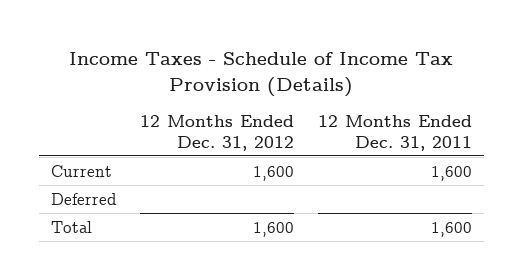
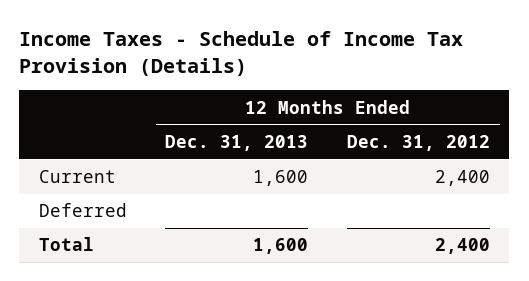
[317,115,472,151] 12 Months Ended Dec. 31, 2011 -> none
none -> [165,134,309,151] Dec. 31, 2013
[253,165,295,181] 1,600 -> [434,170,490,187] 2,400
[253,221,295,237] 1,600 -> [434,238,490,255] 2,400

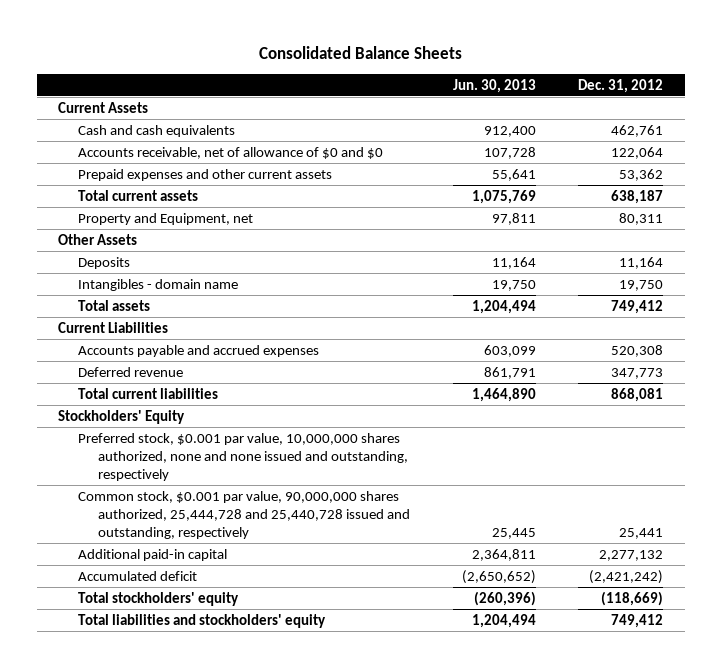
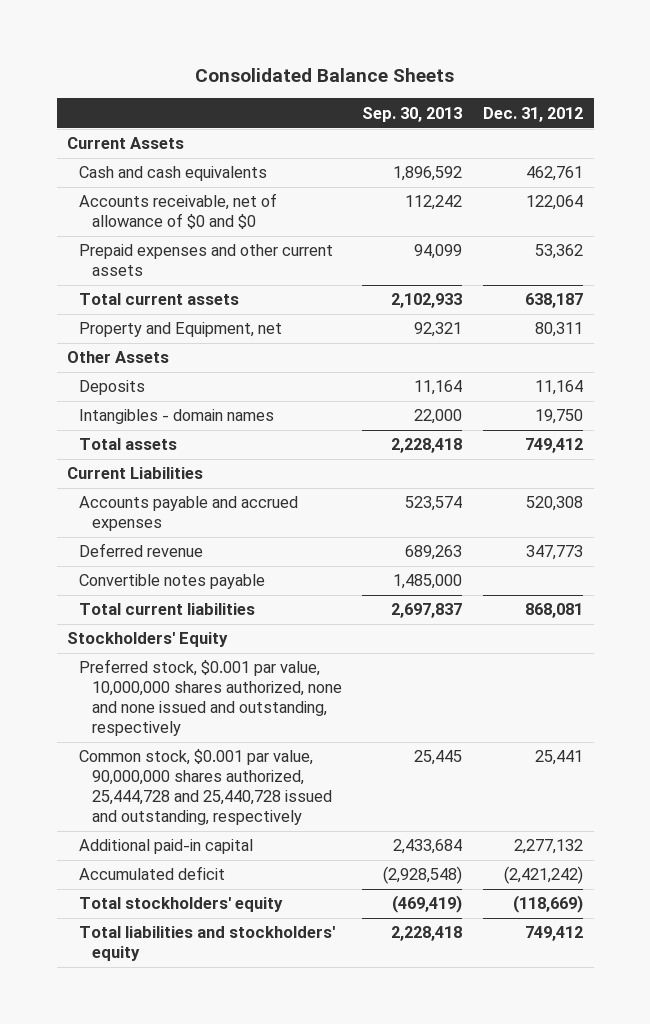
[452,78,536,93] Jun. 30, 2013 -> none
none -> [362,106,463,122] Sep. 30, 2013
[78,278,239,291] Intangibles - domain name -> [79,409,275,425] Intangibles - domain names
none -> [79,574,266,590] Convertible notes payable

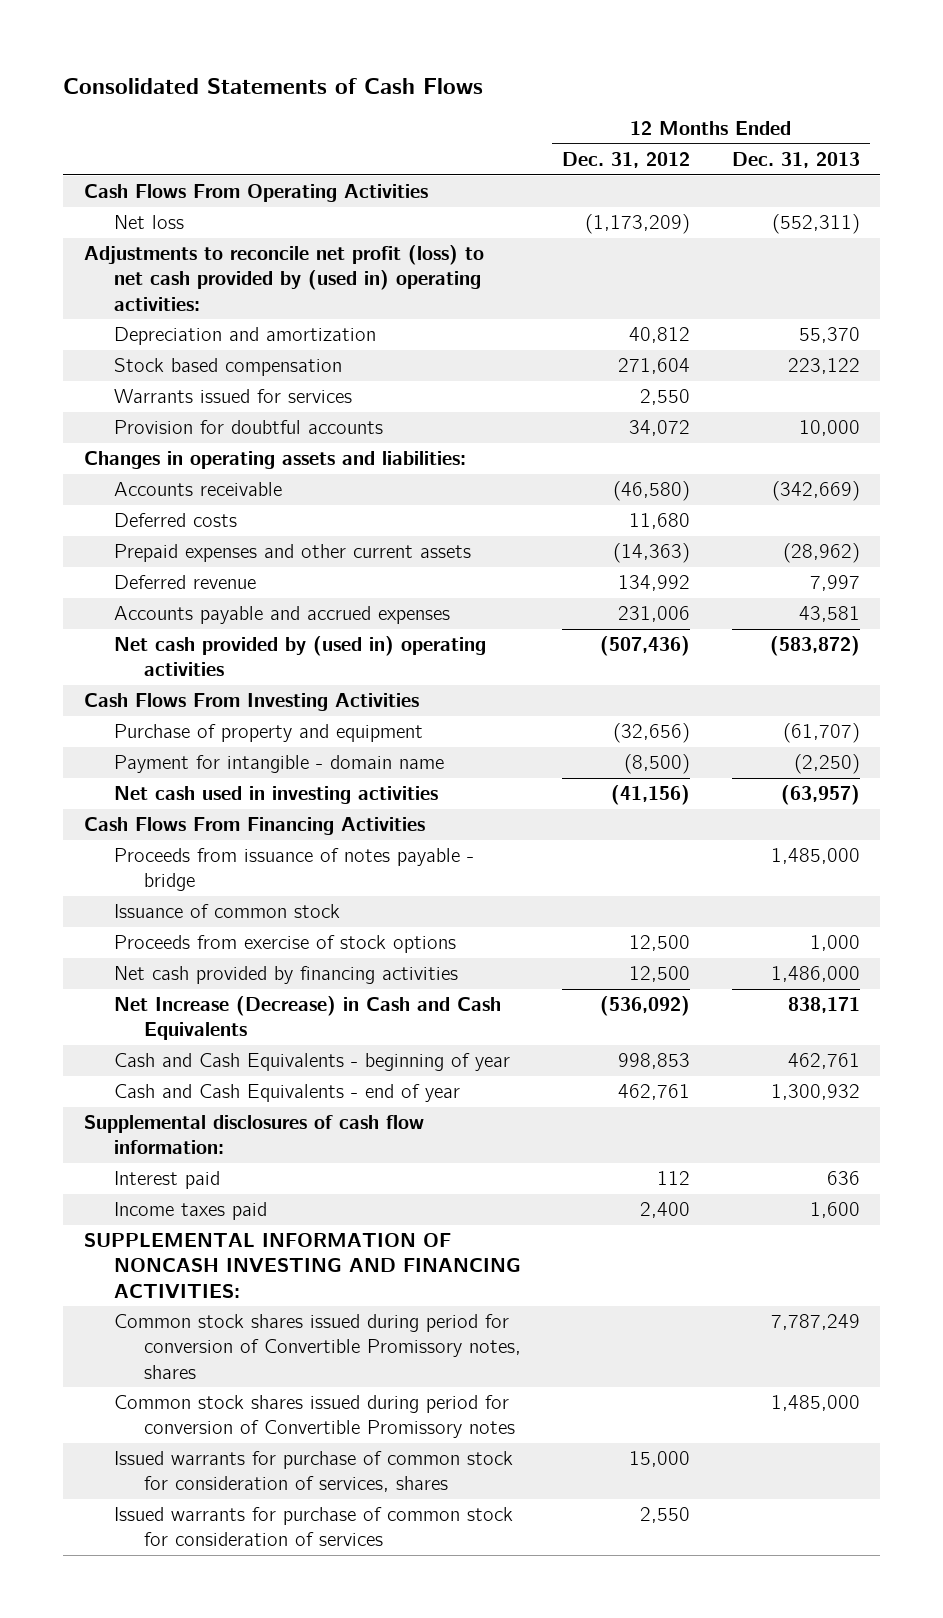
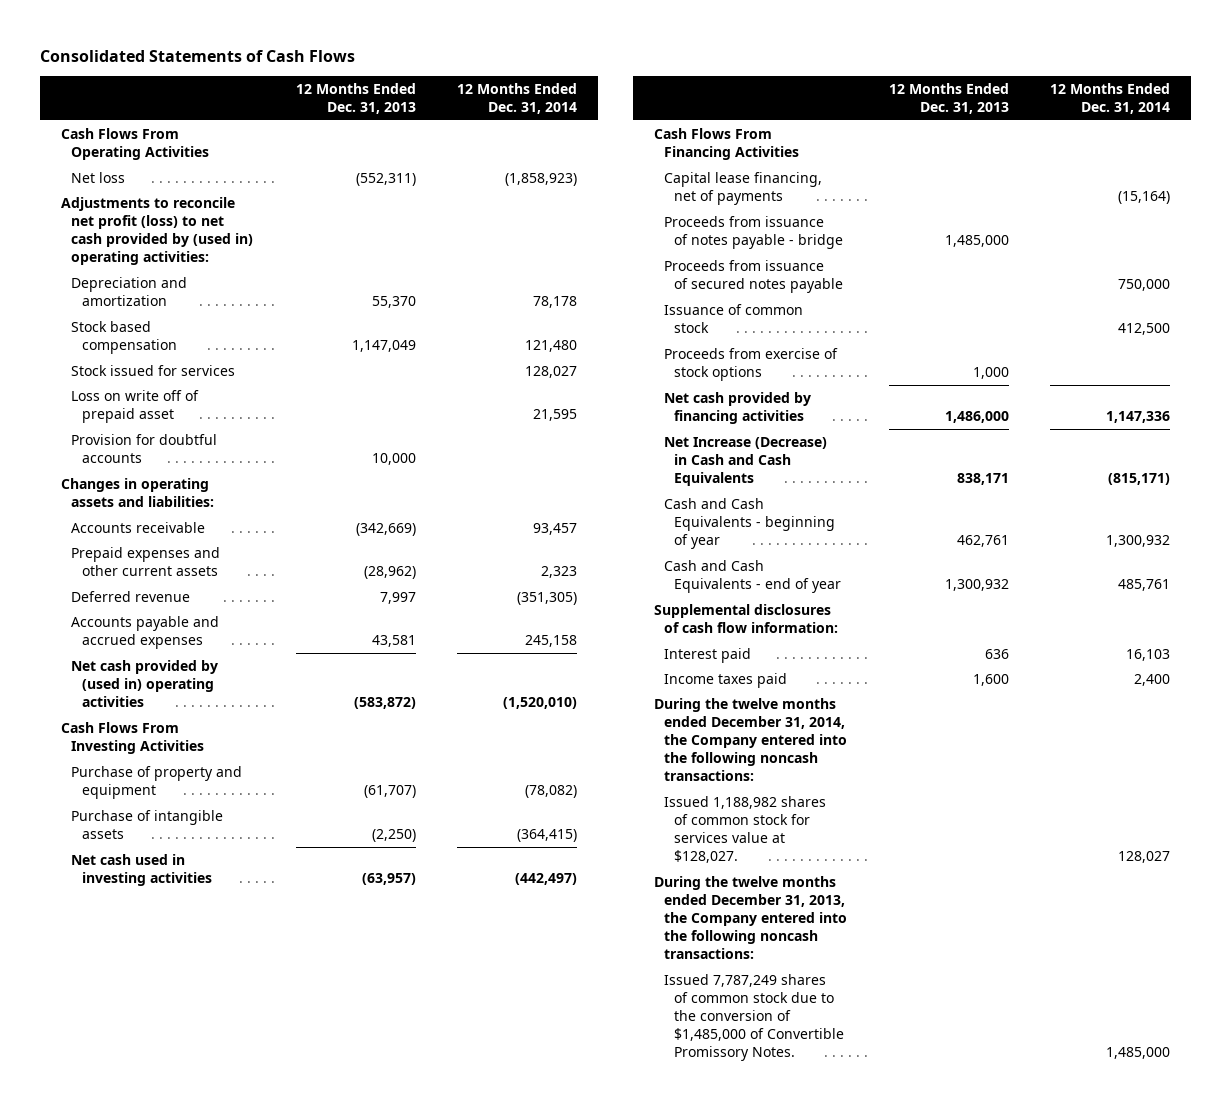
[562,152,691,169] Dec. 31, 2012 -> none
none -> [457,82,578,114] 12 Months Ended Dec. 31, 2014
[787,358,860,375] 223,122 -> [351,339,416,352] 1,147,049
[113,389,352,404] Warrants issued for services -> [71,364,236,376] Stock issued for services
none -> [71,389,200,423] Loss on write off of prepaid asset
[113,513,237,528] Deferred costs -> none
[113,755,444,774] Payment for intangible - domain name -> [71,809,224,839] Purchase of intangible assets
none -> [664,171,823,205] Capital lease financing, net of payments
none -> [664,259,844,293] Proceeds from issuance of secured notes payable
[83,1233,521,1298] SUPPLEMENTAL INFORMATION OF NONCASH INVESTING AND FINANCING ACTIVITIES: -> none
[113,1314,521,1379] Common stock shares issued during period for conversion of Convertible Promissory notes, shares -> none
[113,1395,515,1439] Common stock shares issued during period for conversion of Convertible Promissory notes -> none
[113,1451,513,1493] Issued warrants for purchase of common stock for consideration of services, shares -> none
[113,1507,513,1547] Issued warrants for purchase of common stock for consideration of services -> none
none -> [653,697,848,782] During the twelve months ended December 31, 2014, the Company entered into the following noncash transactions:
none -> [664,795,827,864] Issued 1,188,982 shares of common stock for services value at $128,027.
none -> [653,875,848,960] During the twelve months ended December 31, 2013, the Company entered into the following noncash transactions:
none -> [664,973,845,1062] Issued 7,787,249 shares of common stock due to the conversion of $1,485,000 of Convertible Promissory Notes.

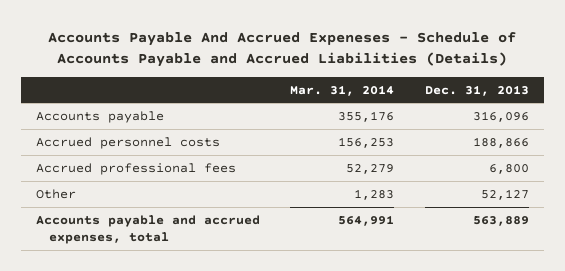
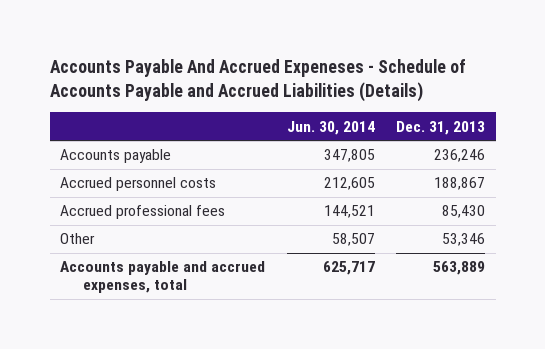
[290,84,395,96] Mar. 31, 2014 -> none
none -> [286,120,375,135] Jun. 30, 2014
[472,110,529,122] 316,096 -> [433,149,485,163] 236,246
[472,136,529,148] 188,866 -> [433,177,485,191] 188,867
[488,163,529,174] 6,800 -> [441,205,485,219] 85,430
[480,188,529,200] 52,127 -> [441,233,485,247] 53,346

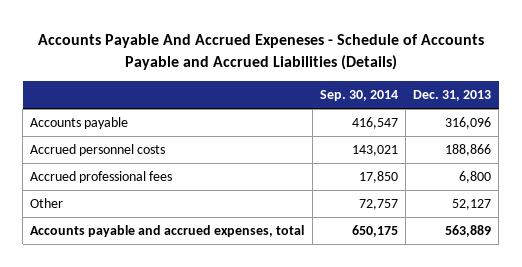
[286,120,375,135] Jun. 30, 2014 -> none
none -> [319,89,398,101] Sep. 30, 2014
[433,149,485,163] 236,246 -> [445,117,492,130] 316,096
[433,177,485,191] 188,867 -> [445,144,492,157] 188,866
[441,205,485,219] 85,430 -> [459,171,492,184] 6,800
[441,233,485,247] 53,346 -> [452,199,492,211] 52,127

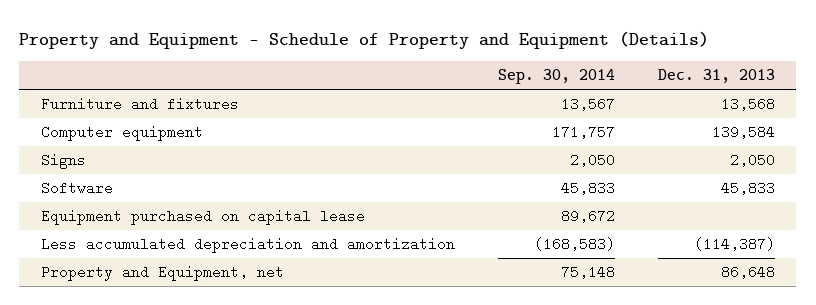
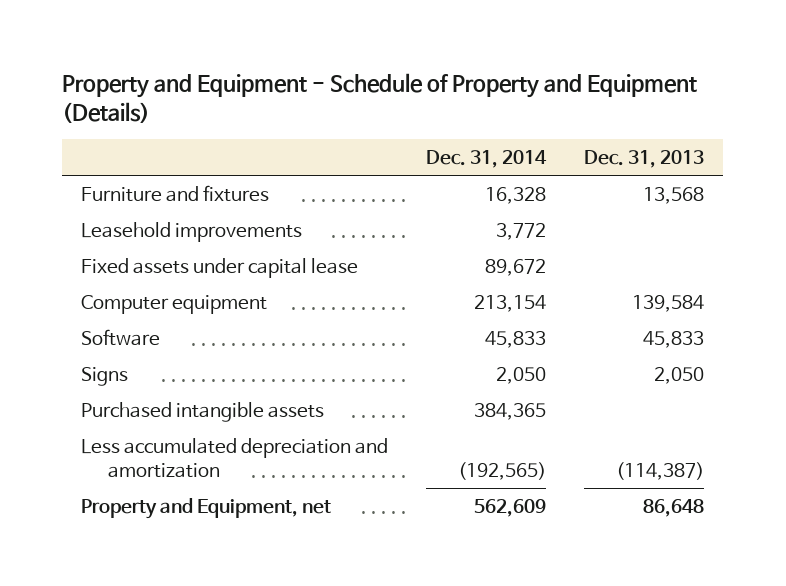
[497,69,615,85] Sep. 30, 2014 -> none
none -> [426,149,548,168] Dec. 31, 2014
none -> [81,221,303,242] Leasehold improvements
none -> [81,257,359,278] Fixed assets under capital lease
[40,208,365,225] Equipment purchased on capital lease -> none
[40,152,86,169] Signs -> [81,366,129,386] Signs
none -> [81,401,325,422] Purchased intangible assets

